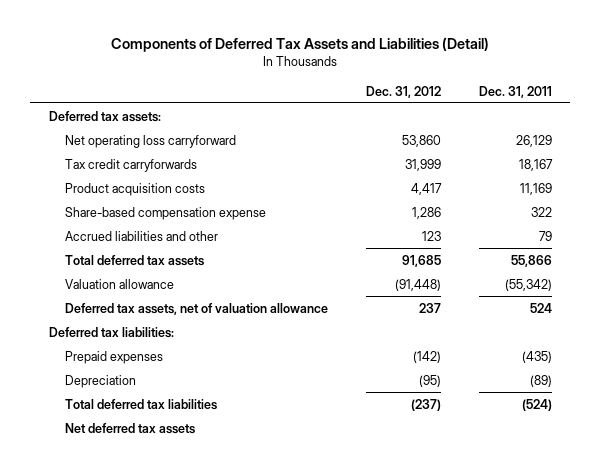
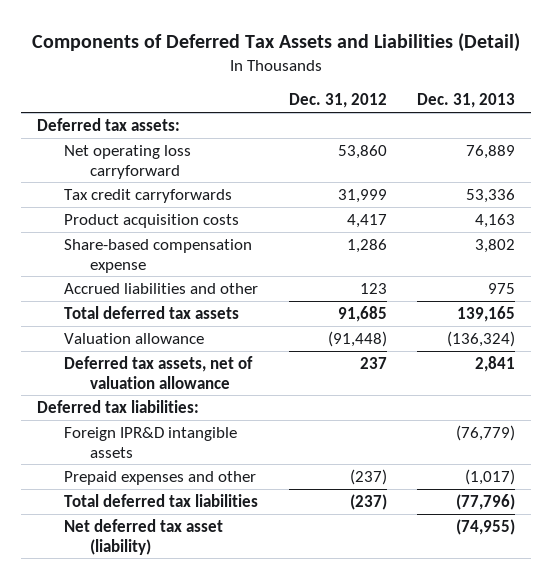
[478,85,552,98] Dec. 31, 2011 -> none
none -> [417,93,516,109] Dec. 31, 2013
[65,374,137,388] Depreciation -> none
none -> [63,426,237,458] Foreign IPR&D intangible assets
[65,350,164,364] Prepaid expenses -> [63,470,256,485] Prepaid expenses and other
[412,350,441,363] (142) -> [349,468,387,485] (237)
[65,422,196,434] Net deferred tax assets -> [63,518,223,555] Net deferred tax asset (liability)

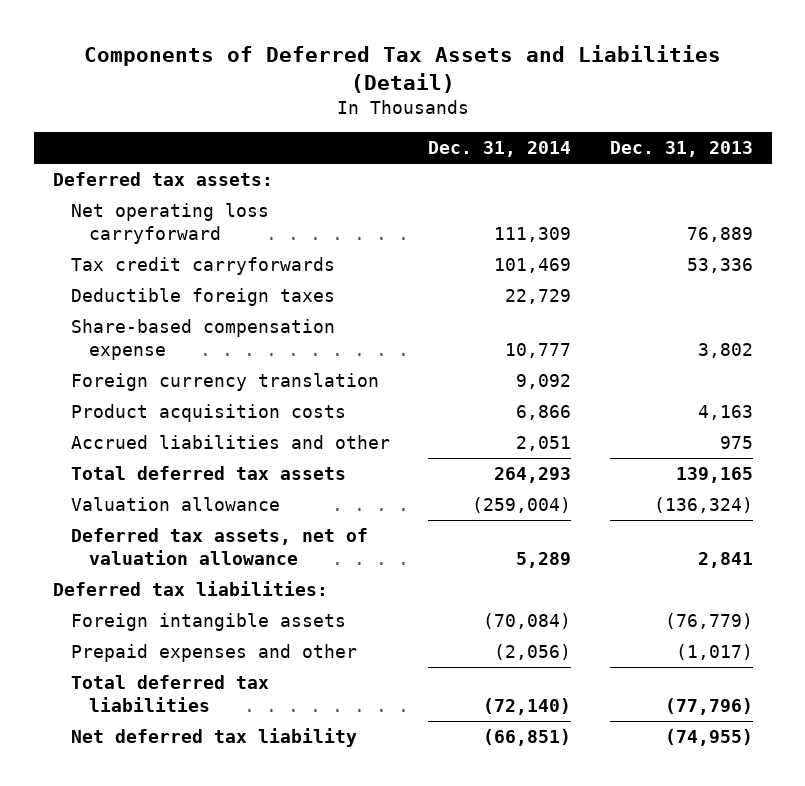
[288,93,387,109] Dec. 31, 2012 -> none
none -> [428,141,572,158] Dec. 31, 2014
none -> [71,288,336,307] Deductible foreign taxes
none -> [71,373,380,392] Foreign currency translation
[63,213,239,228] Product acquisition costs -> [71,404,347,423] Product acquisition costs
[63,426,237,458] Foreign IPR&D intangible assets -> [71,613,347,632] Foreign intangible assets
[63,518,223,555] Net deferred tax asset (liability) -> [71,728,358,748] Net deferred tax liability

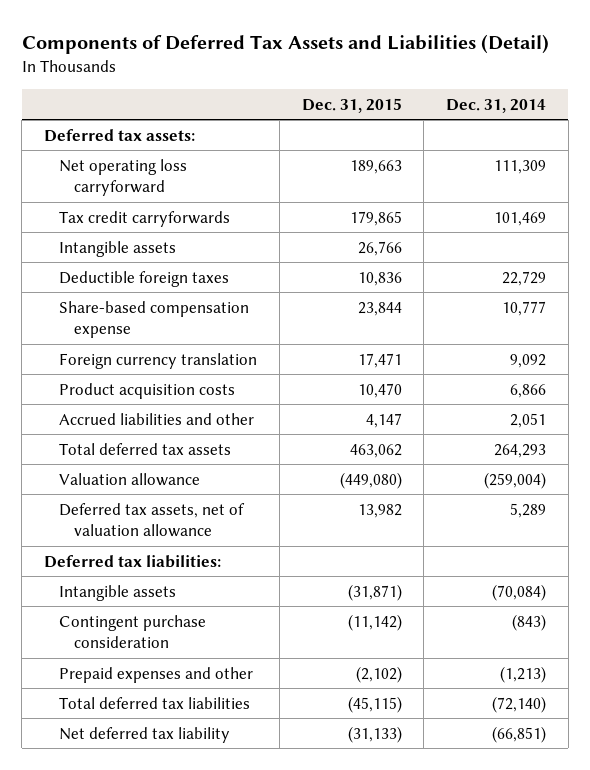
[609,141,753,158] Dec. 31, 2013 -> none
none -> [301,97,402,113] Dec. 31, 2015
none -> [59,240,177,257] Intangible assets
[71,613,347,632] Foreign intangible assets -> [59,584,177,601] Intangible assets
none -> [59,614,207,649] Contingent purchase consideration
[494,644,572,661] (2,056) -> [500,665,547,683] (1,213)

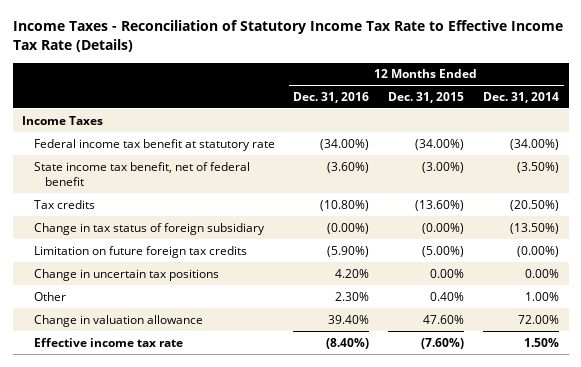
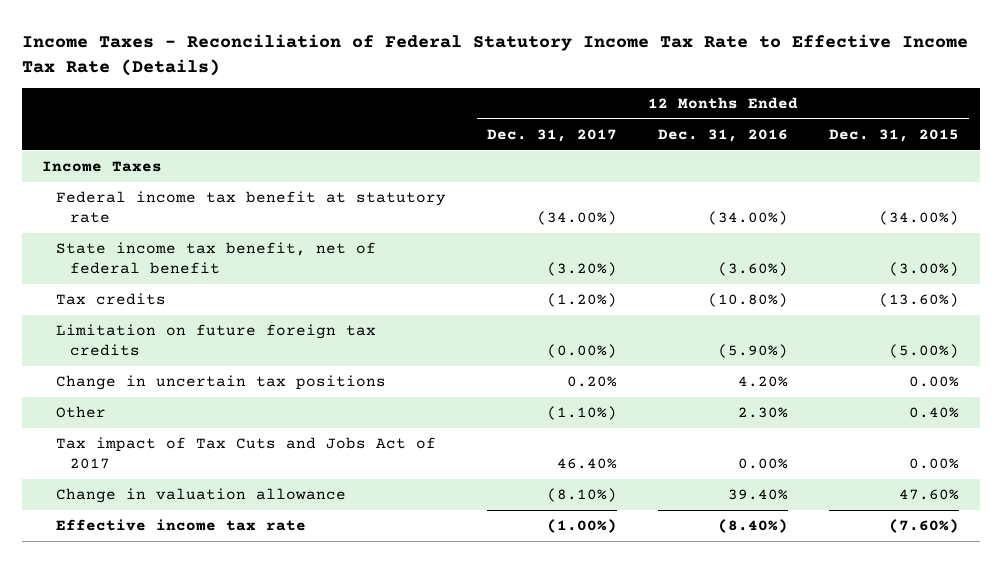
[12,20,563,53] Income Taxes - Reconciliation of Statutory Income Tax Rate to Effective Income Tax Rate (Details) -> [21,33,968,76] Income Taxes - Reconciliation of Federal Statutory Income Tax Rate to Effective Income Tax Rate (Details)
[483,91,560,103] Dec. 31, 2014 -> none
none -> [487,128,618,142] Dec. 31, 2017
[33,222,265,235] Change in tax status of foreign subsidiary -> none
none -> [56,437,437,470] Tax impact of Tax Cuts and Jobs Act of 2017

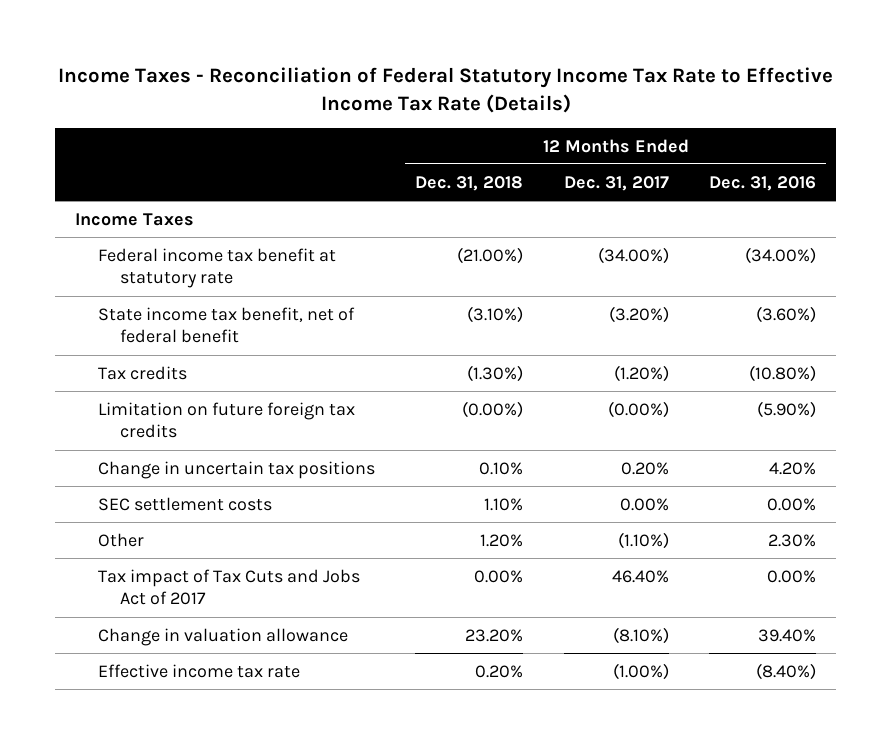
[829,128,960,142] Dec. 31, 2015 -> none
none -> [415,175,524,191] Dec. 31, 2018
none -> [97,496,272,511] SEC settlement costs

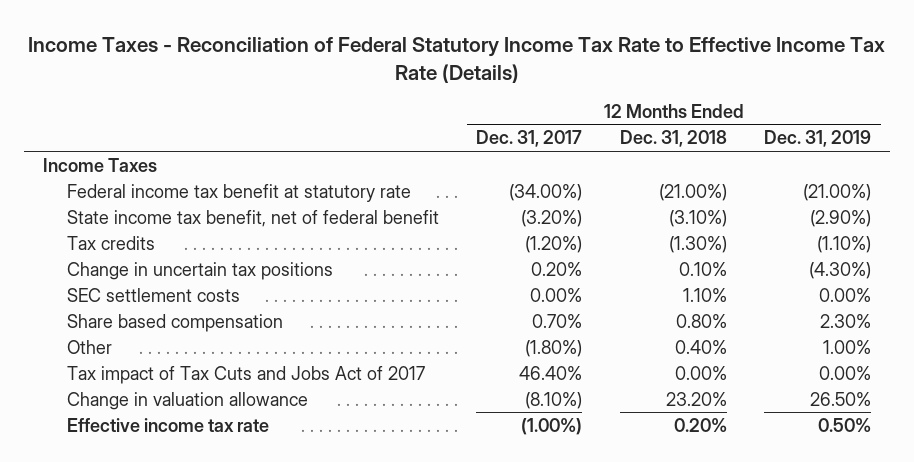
[709,175,817,191] Dec. 31, 2016 -> none
none -> [764,130,872,148] Dec. 31, 2019
[97,401,355,439] Limitation on future foreign tax credits -> none
none -> [67,313,284,332] Share based compensation
[480,533,524,547] 1.20% -> [674,339,727,354] 0.40%
[617,531,669,549] (1.10%) -> [525,339,583,357] (1.80%)

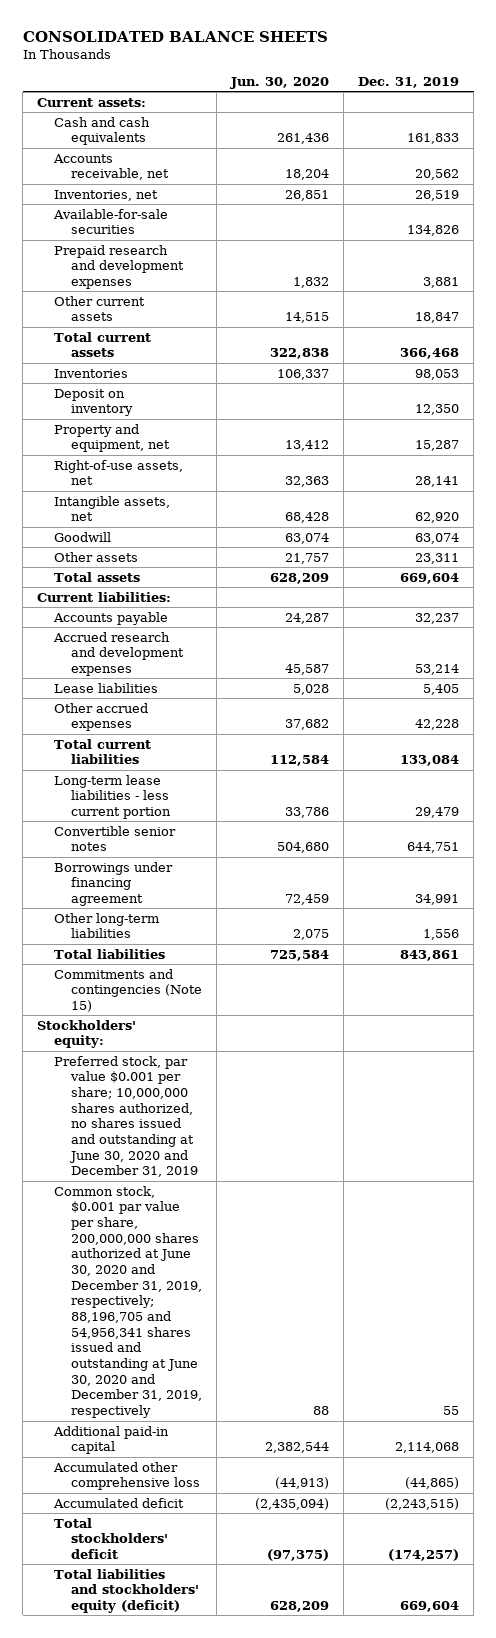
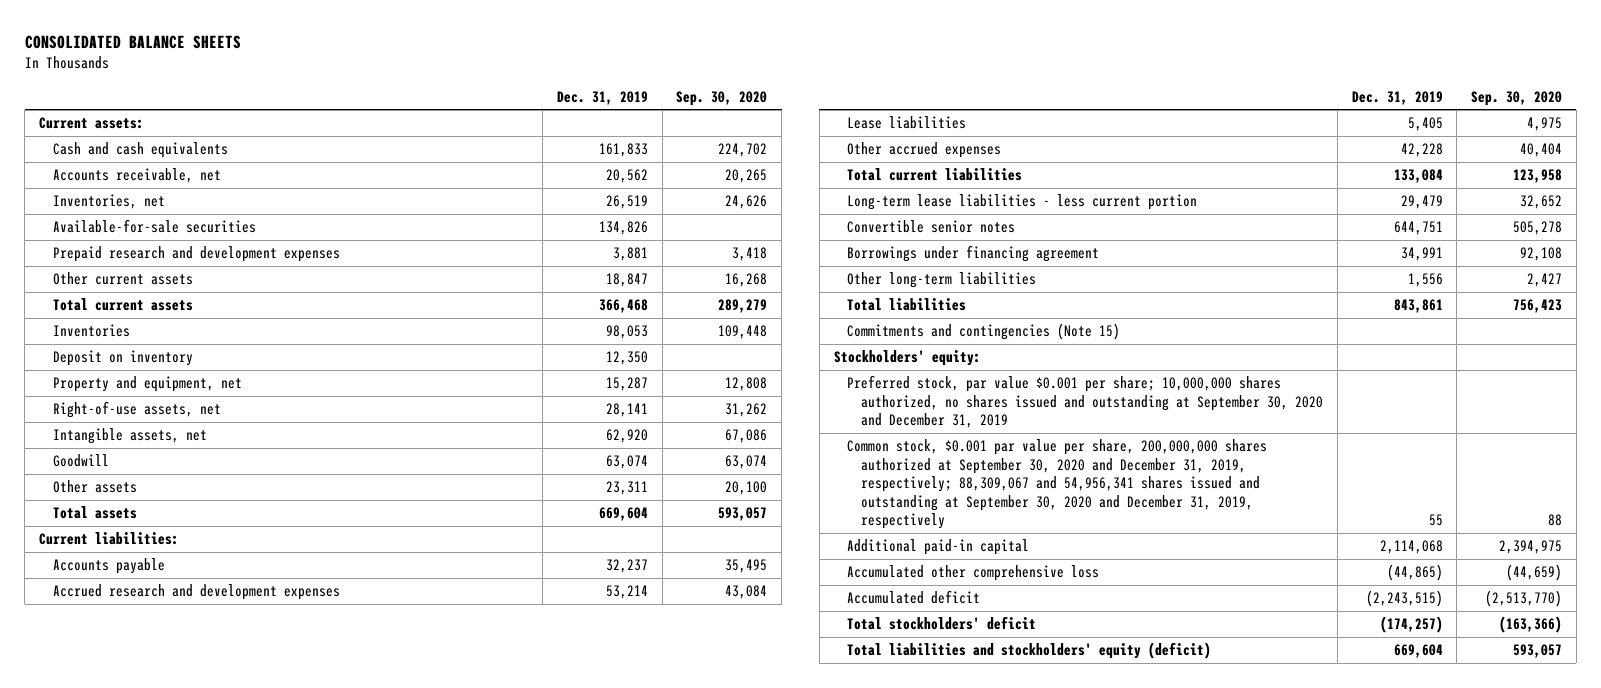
[229,76,329,89] Jun. 30, 2020 -> none
none -> [676,90,768,106] Sep. 30, 2020
[53,1055,198,1178] Preferred stock, par value $0.001 per share; 10,000,000 shares authorized, no shares issued and outstanding at June 30, 2020 and December 31, 2019 -> [847,375,1324,429] Preferred stock, par value $0.001 per share; 10,000,000 shares authorized, no shares issued and outstanding at September 30, 2020 and December 31, 2019
[53,1185,202,1419] Common stock, $0.001 par value per share, 200,000,000 shares authorized at June 30, 2020 and December 31, 2019, respectively; 88,196,705 and 54,956,341 shares issued and outstanding at June 30, 2020 and December 31, 2019, respectively -> [847,439,1268,530] Common stock, $0.001 par value per share, 200,000,000 shares authorized at September 30, 2020 and December 31, 2019, respectively; 88,309,067 and 54,956,341 shares issued and outstanding at September 30, 2020 and December 31, 2019, respectively

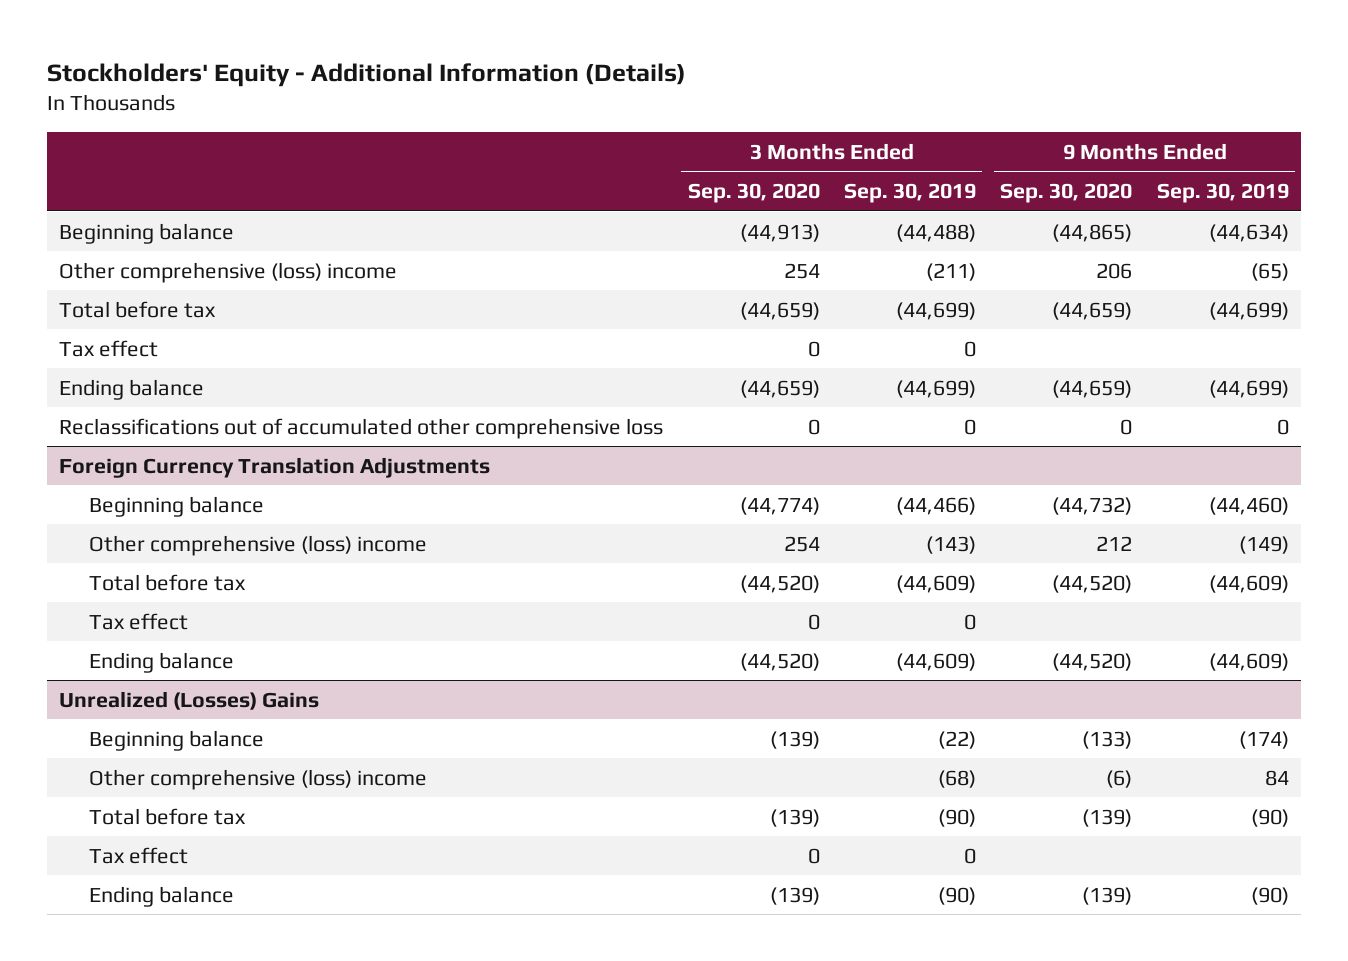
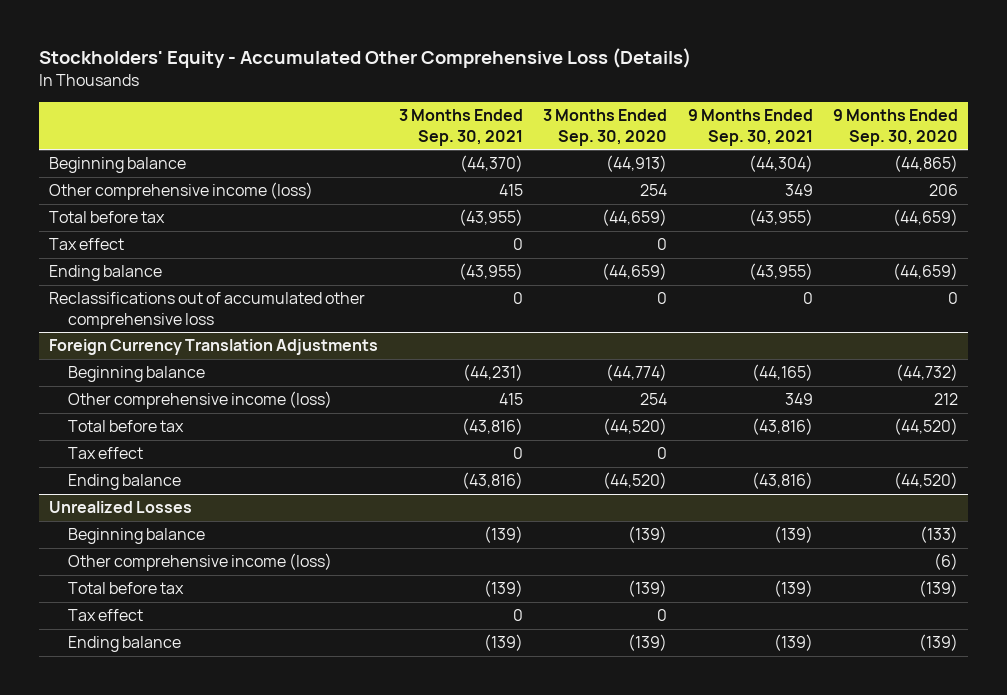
[46,62,686,87] Stockholders' Equity - Additional Information (Details) -> [39,48,692,69] Stockholders' Equity - Accumulated Other Comprehensive Loss (Details)
[843,182,976,203] Sep. 30, 2019 -> none
[1156,182,1289,203] Sep. 30, 2019 -> none
none -> [398,109,523,146] 3 Months Ended Sep. 30, 2021
none -> [687,109,813,146] 9 Months Ended Sep. 30, 2021
[59,261,398,283] Other comprehensive (loss) income -> [49,182,314,201] Other comprehensive income (loss)
[88,534,427,556] Other comprehensive (loss) income -> [67,391,332,410] Other comprehensive income (loss)
[59,690,320,710] Unrealized (Losses) Gains -> [49,501,193,514] Unrealized Losses
[88,768,427,790] Other comprehensive (loss) income -> [67,553,332,572] Other comprehensive income (loss)

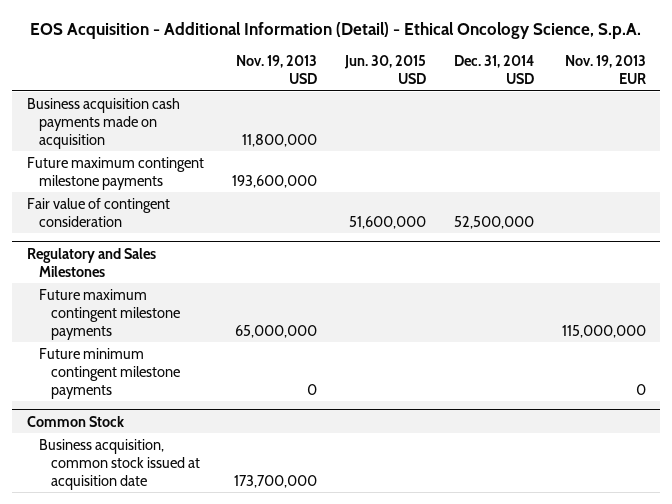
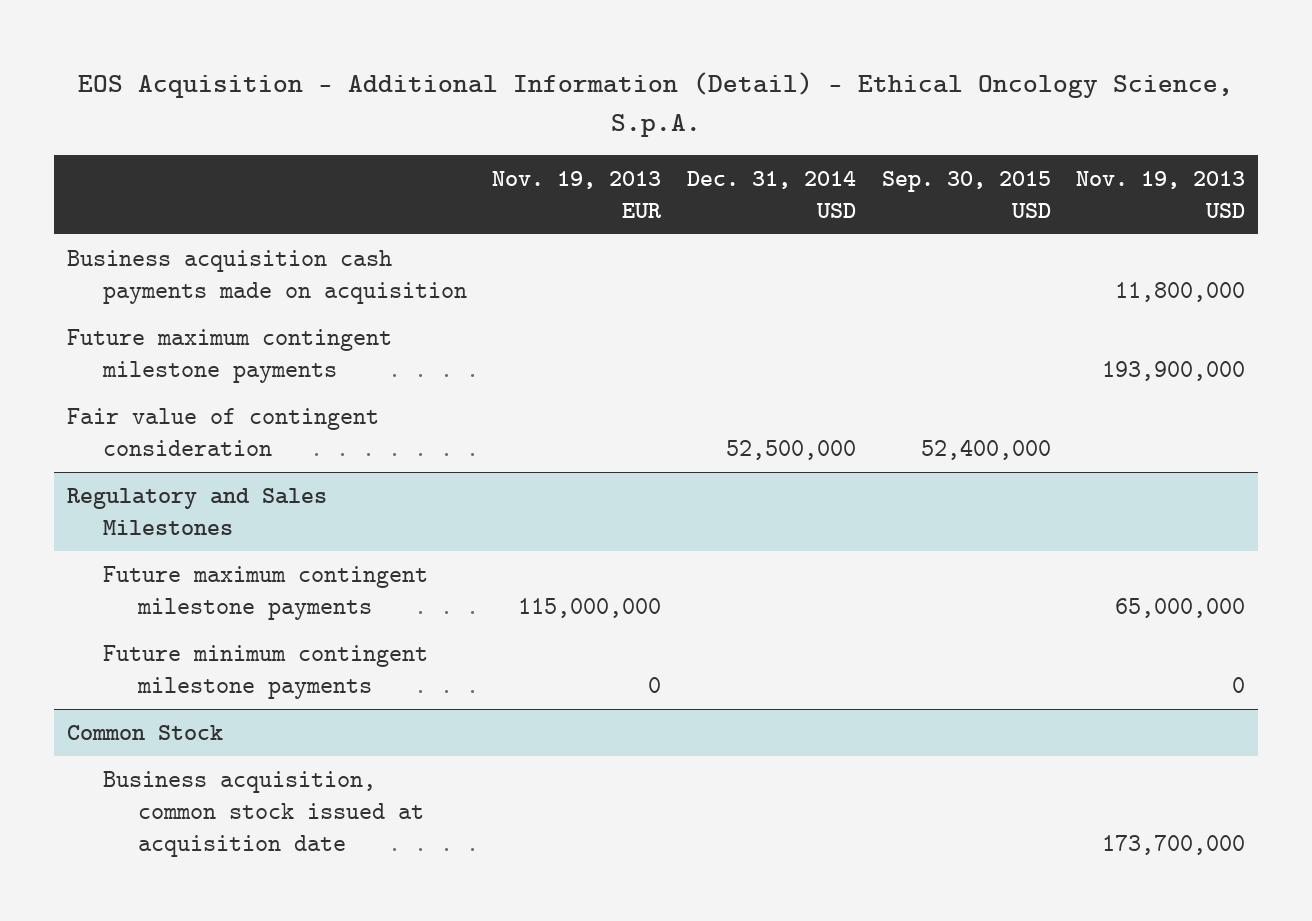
[343,55,426,85] Jun. 30, 2015 USD -> none
none -> [881,171,1051,218] Sep. 30, 2015 USD
[231,174,317,188] 193,600,000 -> [1102,360,1246,381] 193,900,000

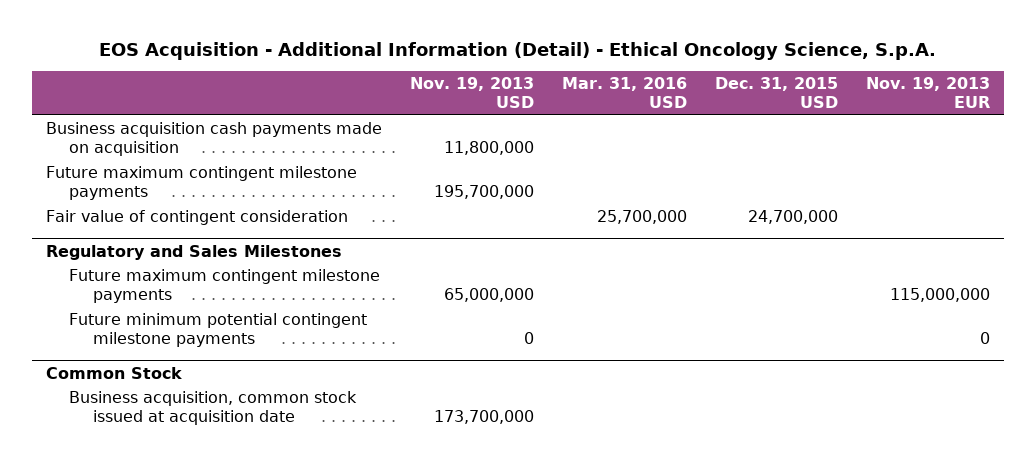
[686,171,856,218] Dec. 31, 2014 USD -> none
[881,171,1051,218] Sep. 30, 2015 USD -> none
none -> [561,76,687,108] Mar. 31, 2016 USD
none -> [714,76,838,108] Dec. 31, 2015 USD
[1102,360,1246,381] 193,900,000 -> [433,185,534,200] 195,700,000
[102,645,428,699] Future minimum contingent milestone payments -> [69,313,368,348] Future minimum potential contingent milestone payments

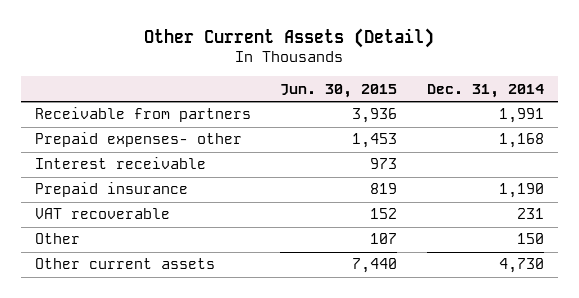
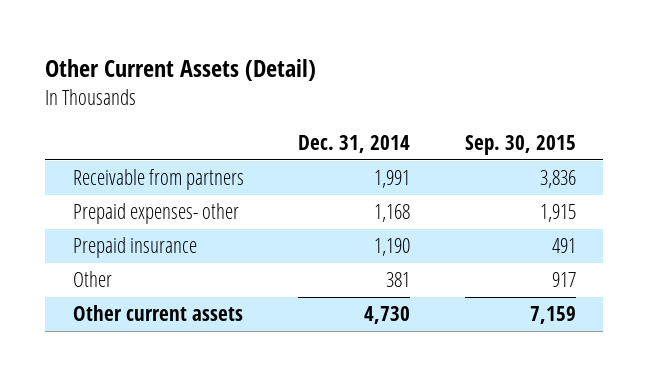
[280,83,398,98] Jun. 30, 2015 -> none
none -> [464,135,576,156] Sep. 30, 2015
[35,157,207,170] Interest receivable -> none
[35,208,171,220] VAT recoverable -> none
[516,233,544,245] 150 -> [386,272,411,288] 381

